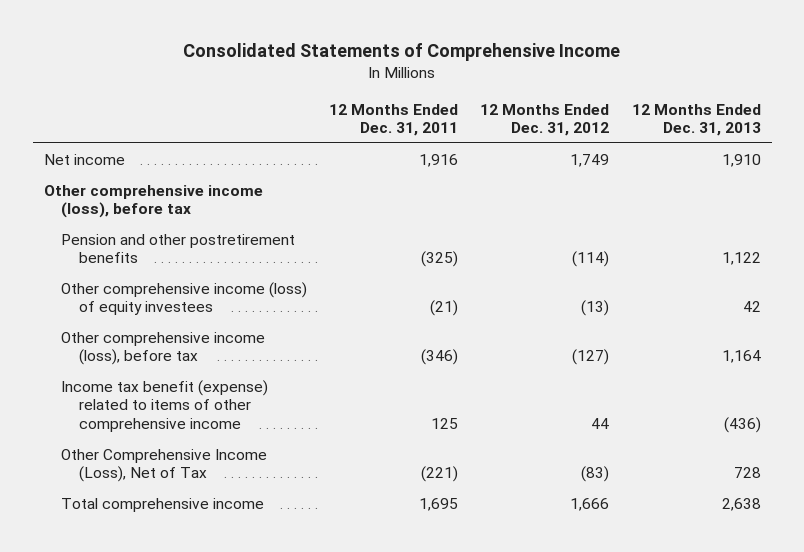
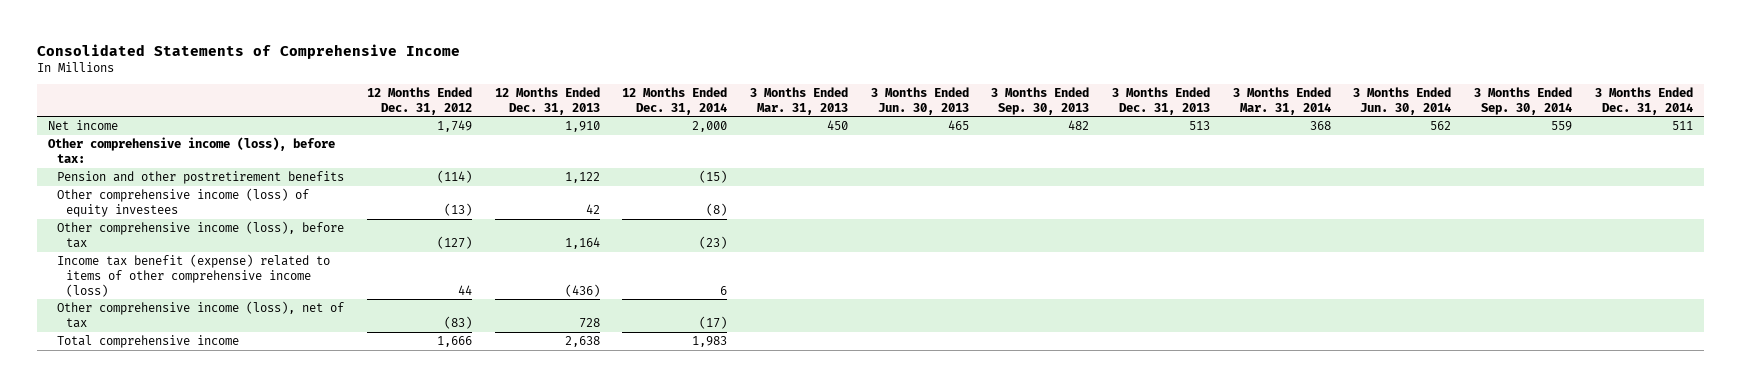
[329,103,459,137] 12 Months Ended Dec. 31, 2011 -> none
none -> [622,86,728,115] 12 Months Ended Dec. 31, 2014
none -> [750,86,849,115] 3 Months Ended Mar. 31, 2013
none -> [870,86,969,115] 3 Months Ended Jun. 30, 2013
none -> [991,86,1090,115] 3 Months Ended Sep. 30, 2013
none -> [1112,86,1211,115] 3 Months Ended Dec. 31, 2013
none -> [1232,86,1331,115] 3 Months Ended Mar. 31, 2014
none -> [1353,86,1452,115] 3 Months Ended Jun. 30, 2014
none -> [1474,86,1573,115] 3 Months Ended Sep. 30, 2014
none -> [1594,86,1693,115] 3 Months Ended Dec. 31, 2014
[43,184,263,219] Other comprehensive income (loss), before tax -> [48,137,336,163] Other comprehensive income (loss), before tax:
[61,379,269,433] Income tax benefit (expense) related to items of other comprehensive income -> [57,254,331,297] Income tax benefit (expense) related to items of other comprehensive income (loss)
[61,448,268,483] Other Comprehensive Income (Loss), Net of Tax -> [57,301,345,328] Other comprehensive income (loss), net of tax

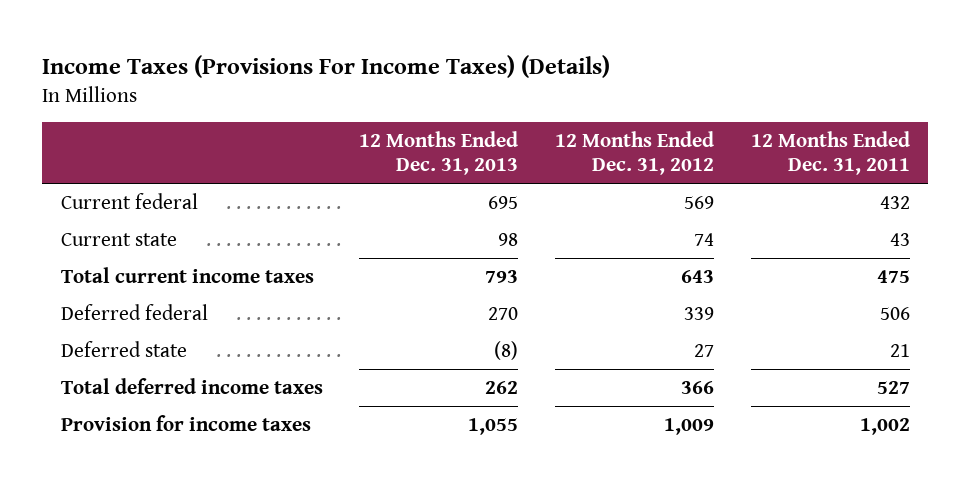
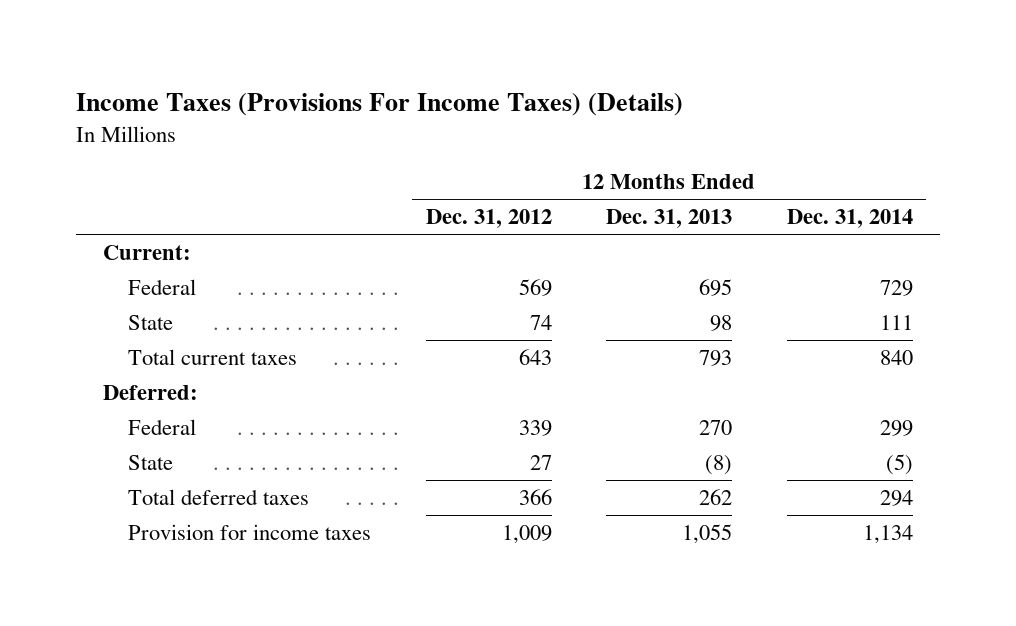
[751,130,911,176] 12 Months Ended Dec. 31, 2011 -> none
none -> [786,209,913,229] Dec. 31, 2014
none -> [103,244,192,260] Current:
[60,192,198,209] Current federal -> [128,278,197,295] Federal
[60,232,177,246] Current state -> [128,314,174,330] State
[60,266,314,283] Total current income taxes -> [128,348,298,365] Total current taxes
none -> [103,384,199,400] Deferred:
[60,303,208,320] Deferred federal -> [128,418,197,435] Federal
[60,340,187,357] Deferred state -> [128,454,174,470] State
[60,377,323,394] Total deferred income taxes -> [128,488,310,505] Total deferred taxes

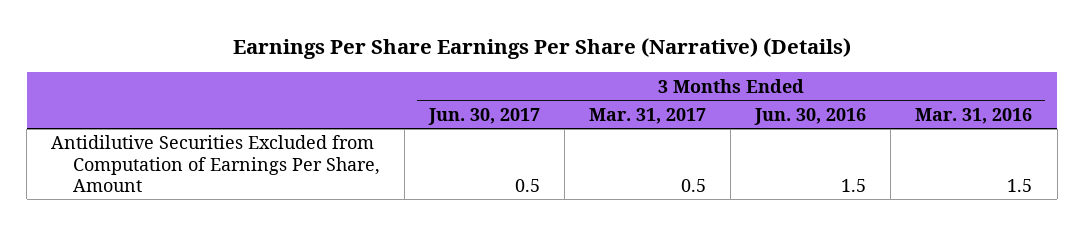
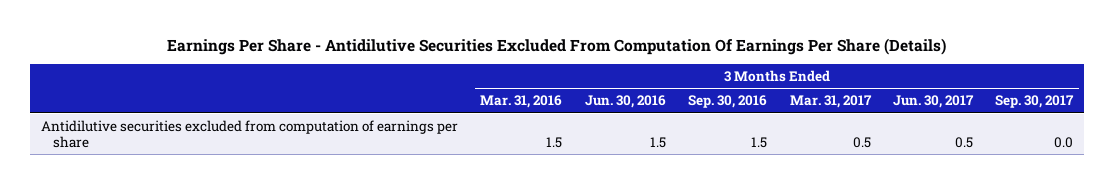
[232,38,851,60] Earnings Per Share Earnings Per Share (Narrative) (Details) -> [167,37,947,55] Earnings Per Share - Antidilutive Securities Excluded From Computation Of Earnings Per Share (Details)
none -> [688,95,768,109] Sep. 30, 2016
none -> [995,95,1075,109] Sep. 30, 2017
[51,135,380,192] Antidilutive Securities Excluded from Computation of Earnings Per Share, Amount -> [41,119,459,148] Antidilutive securities excluded from computation of earnings per share

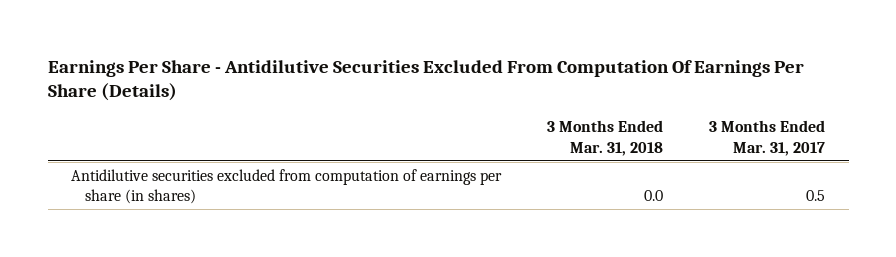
[480,95,563,109] Mar. 31, 2016 -> none
[584,95,666,109] Jun. 30, 2016 -> none
[688,95,768,109] Sep. 30, 2016 -> none
[892,95,974,109] Jun. 30, 2017 -> none
[995,95,1075,109] Sep. 30, 2017 -> none
none -> [547,120,664,156] 3 Months Ended Mar. 31, 2018
[41,119,459,148] Antidilutive securities excluded from computation of earnings per share -> [70,168,502,205] Antidilutive securities excluded from computation of earnings per share (in shares)

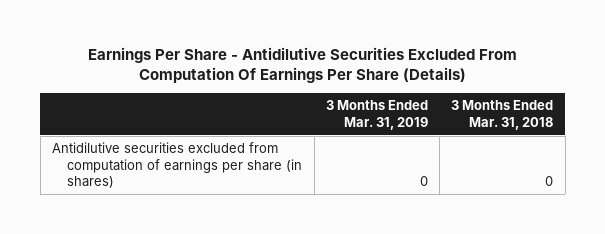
[709,120,826,156] 3 Months Ended Mar. 31, 2017 -> none
none -> [325,100,428,130] 3 Months Ended Mar. 31, 2019
[644,190,664,202] 0.0 -> [545,176,554,187] 0

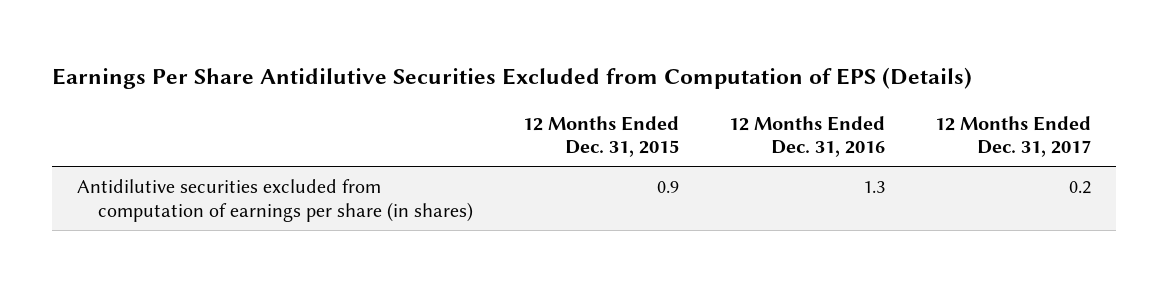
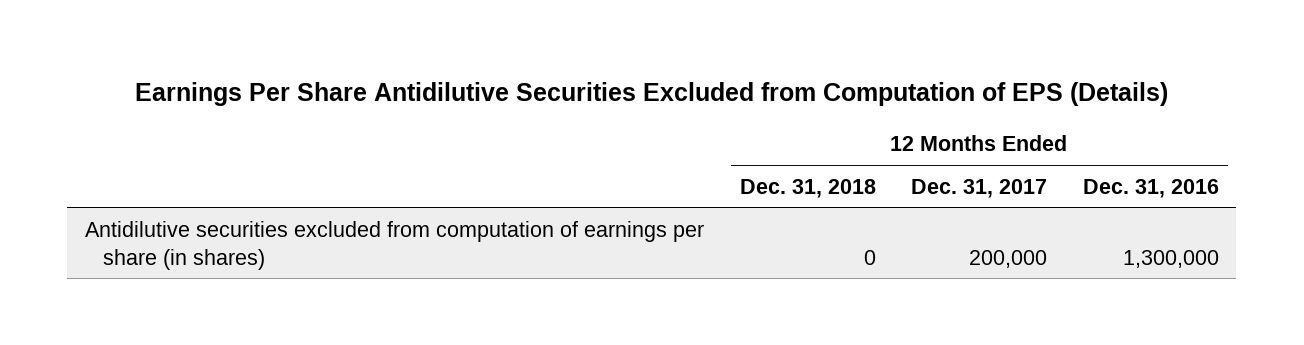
[522,115,679,158] 12 Months Ended Dec. 31, 2015 -> none
none -> [739,178,876,198] Dec. 31, 2018
[862,181,885,194] 1.3 -> [1122,249,1219,268] 1,300,000
[1068,181,1091,195] 0.2 -> [969,249,1048,268] 200,000

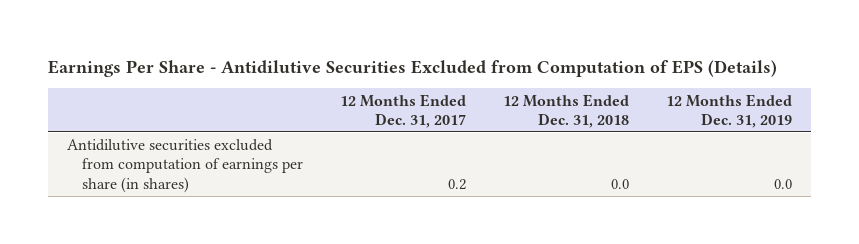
[134,82,1168,107] Earnings Per Share Antidilutive Securities Excluded from Computation of EPS (Details) -> [47,59,777,77] Earnings Per Share - Antidilutive Securities Excluded from Computation of EPS (Details)
[1082,178,1219,198] Dec. 31, 2016 -> none
none -> [666,93,793,128] 12 Months Ended Dec. 31, 2019
[863,249,876,265] 0 -> [611,178,630,189] 0.0
[969,249,1048,268] 200,000 -> [448,178,467,190] 0.2

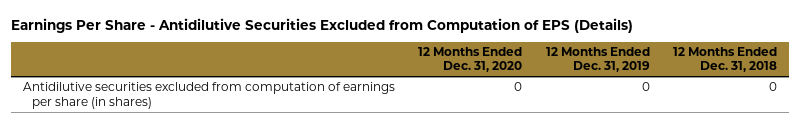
[340,93,467,128] 12 Months Ended Dec. 31, 2017 -> none
none -> [418,47,523,73] 12 Months Ended Dec. 31, 2020
[611,178,630,189] 0.0 -> [768,82,777,92] 0
[774,178,793,189] 0.0 -> [641,82,650,92] 0

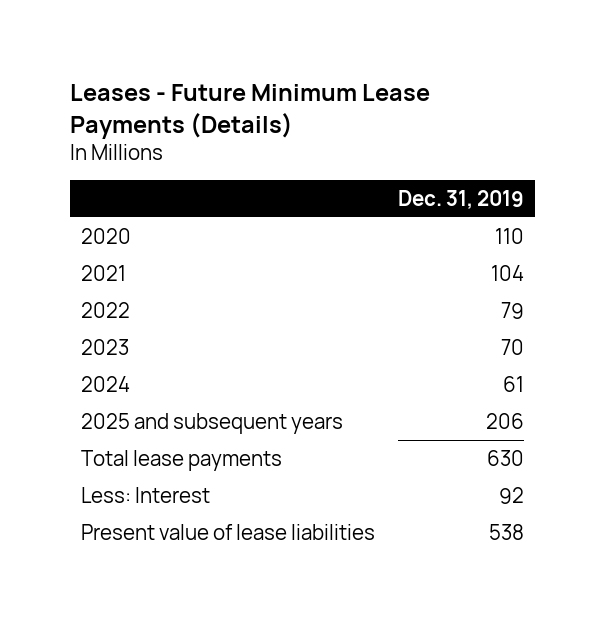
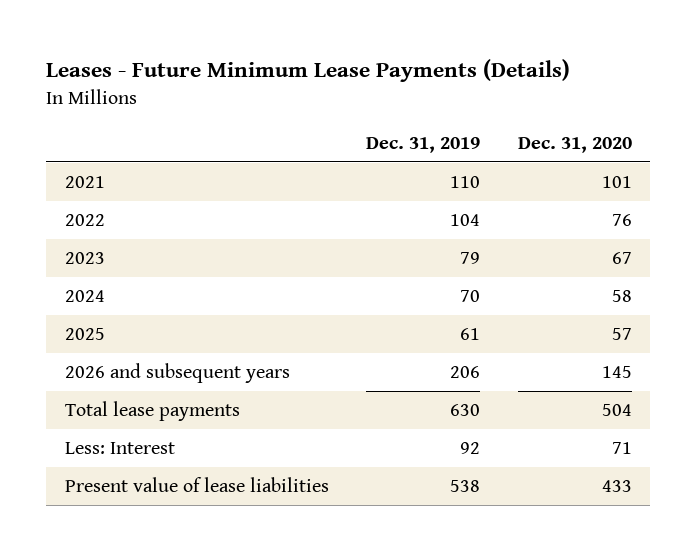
none -> [517,136,632,153] Dec. 31, 2020
[81,227,132,244] 2020 -> [64,176,105,189] 2021
[81,264,127,281] 2021 -> [64,214,105,227] 2022
[81,301,131,318] 2022 -> [64,252,105,265] 2023
[81,338,130,355] 2023 -> [64,290,105,303] 2024
[81,375,131,392] 2024 -> [64,328,105,341] 2025
[81,412,344,434] 2025 and subsequent years -> [64,363,290,384] 2026 and subsequent years

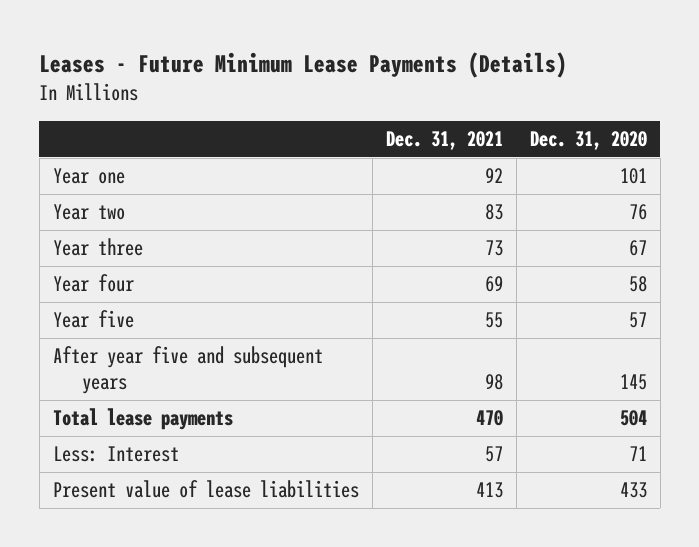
[366,136,481,153] Dec. 31, 2019 -> none
none -> [385,131,503,151] Dec. 31, 2021
[64,176,105,189] 2021 -> [52,168,125,185] Year one
[64,214,105,227] 2022 -> [52,204,125,221] Year two
[64,252,105,265] 2023 -> [52,238,143,257] Year three
[64,290,105,303] 2024 -> [52,274,134,293] Year four
[64,328,105,341] 2025 -> [52,310,134,329] Year five
[64,363,290,384] 2026 and subsequent years -> [52,346,323,395] After year five and subsequent years

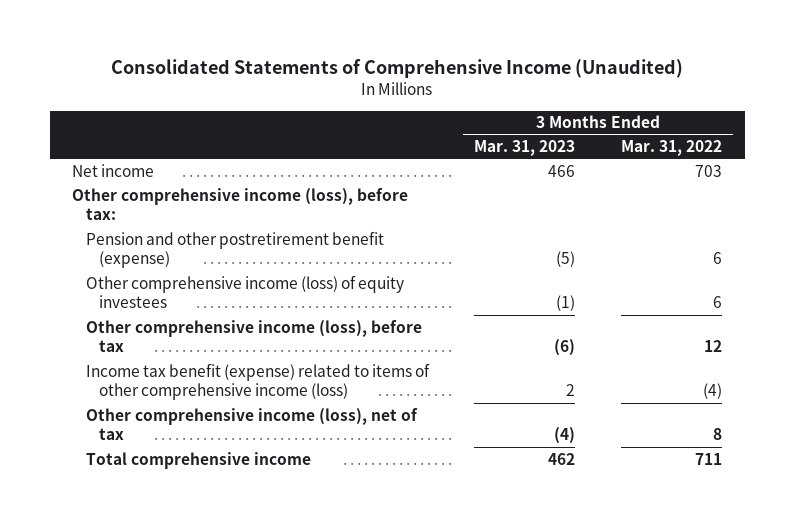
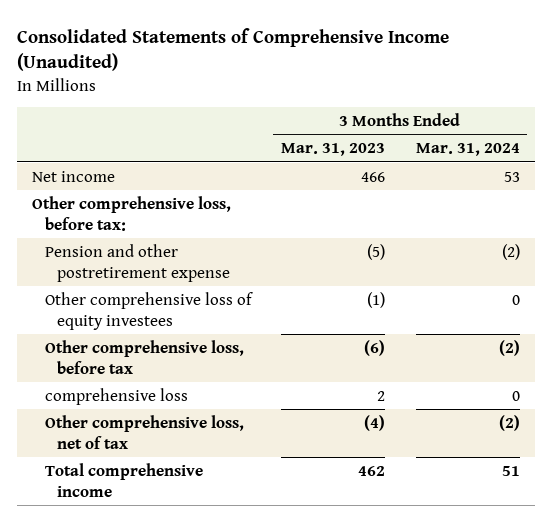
[621,140,723,157] Mar. 31, 2022 -> none
none -> [415,143,520,157] Mar. 31, 2024
[72,187,409,221] Other comprehensive income (loss), before tax: -> [32,195,232,231] Other comprehensive loss, before tax:
[85,230,384,269] Pension and other postretirement benefit (expense) -> [44,243,230,282] Pension and other postretirement expense
[85,274,404,309] Other comprehensive income (loss) of equity investees -> [44,291,253,330] Other comprehensive loss of equity investees
[85,319,422,353] Other comprehensive income (loss), before tax -> [44,339,244,374] Other comprehensive loss, before tax
[85,362,430,401] Income tax benefit (expense) related to items of other comprehensive income (loss) -> [44,387,188,405] comprehensive loss
[85,407,418,441] Other comprehensive income (loss), net of tax -> [44,414,244,449] Other comprehensive loss, net of tax

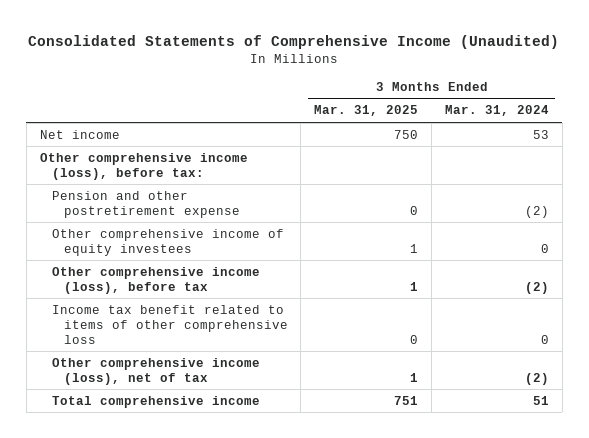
[281,143,386,157] Mar. 31, 2023 -> none
none -> [314,105,419,117] Mar. 31, 2025
[32,195,232,231] Other comprehensive loss, before tax: -> [39,152,248,180] Other comprehensive income (loss), before tax:
[44,291,253,330] Other comprehensive loss of equity investees -> [51,228,284,256] Other comprehensive income of equity investees
[44,339,244,374] Other comprehensive loss, before tax -> [51,266,260,294] Other comprehensive income (loss), before tax
[44,387,188,405] comprehensive loss -> [51,304,288,344] Income tax benefit related to items of other comprehensive loss
[44,414,244,449] Other comprehensive loss, net of tax -> [51,357,260,385] Other comprehensive income (loss), net of tax

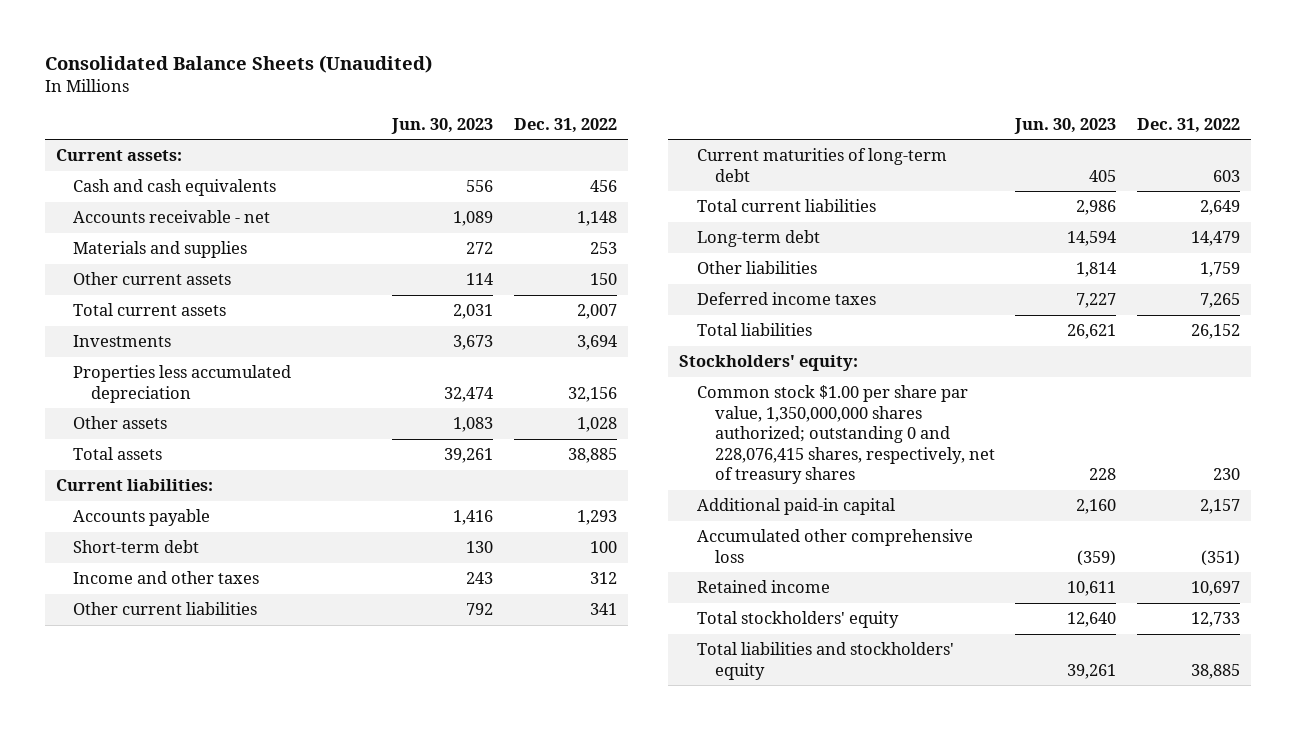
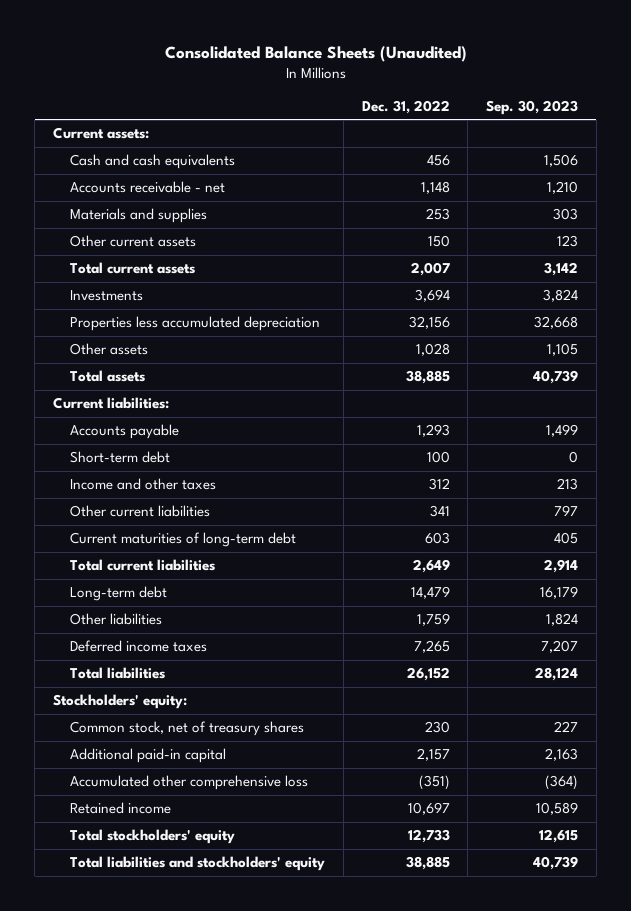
[391,117,494,134] Jun. 30, 2023 -> none
none -> [486,99,579,115] Sep. 30, 2023
[696,385,995,485] Common stock $1.00 per share par value, 1,350,000,000 shares authorized; outstanding 0 and 228,076,415 shares, respectively, net of treasury shares -> [69,721,304,737] Common stock, net of treasury shares

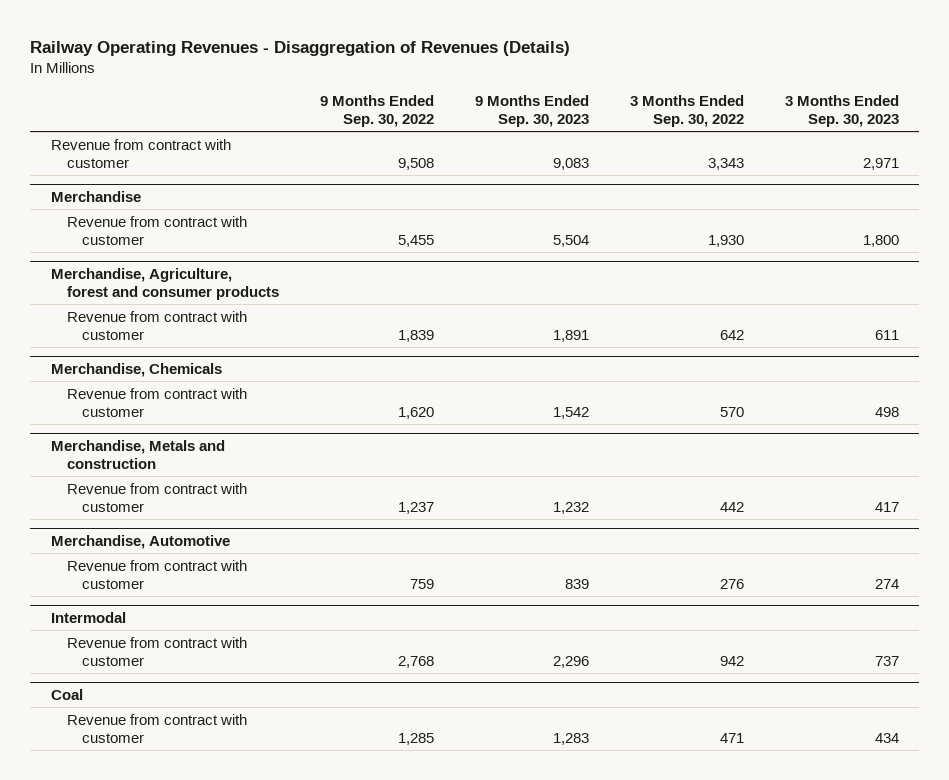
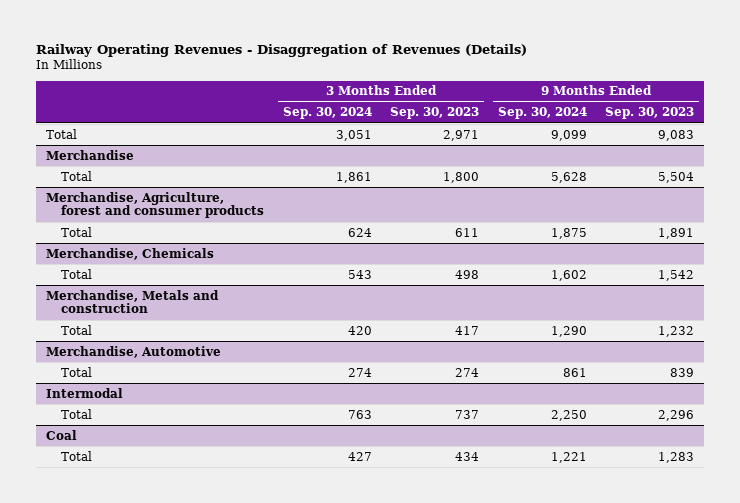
[319,94,434,127] 9 Months Ended Sep. 30, 2022 -> none
[629,94,744,127] 3 Months Ended Sep. 30, 2022 -> none
none -> [282,107,372,120] Sep. 30, 2024
none -> [497,107,587,120] Sep. 30, 2024
[50,138,231,168] Revenue from contract with customer -> [45,128,77,139] Total
[66,215,247,245] Revenue from contract with customer -> [60,170,92,181] Total
[66,310,247,340] Revenue from contract with customer -> [60,226,92,237] Total
[66,387,247,417] Revenue from contract with customer -> [60,268,92,279] Total
[66,482,247,512] Revenue from contract with customer -> [60,324,92,335] Total
[66,559,247,589] Revenue from contract with customer -> [60,366,92,377] Total
[66,636,247,666] Revenue from contract with customer -> [60,408,92,419] Total
[66,713,247,743] Revenue from contract with customer -> [60,450,92,461] Total

